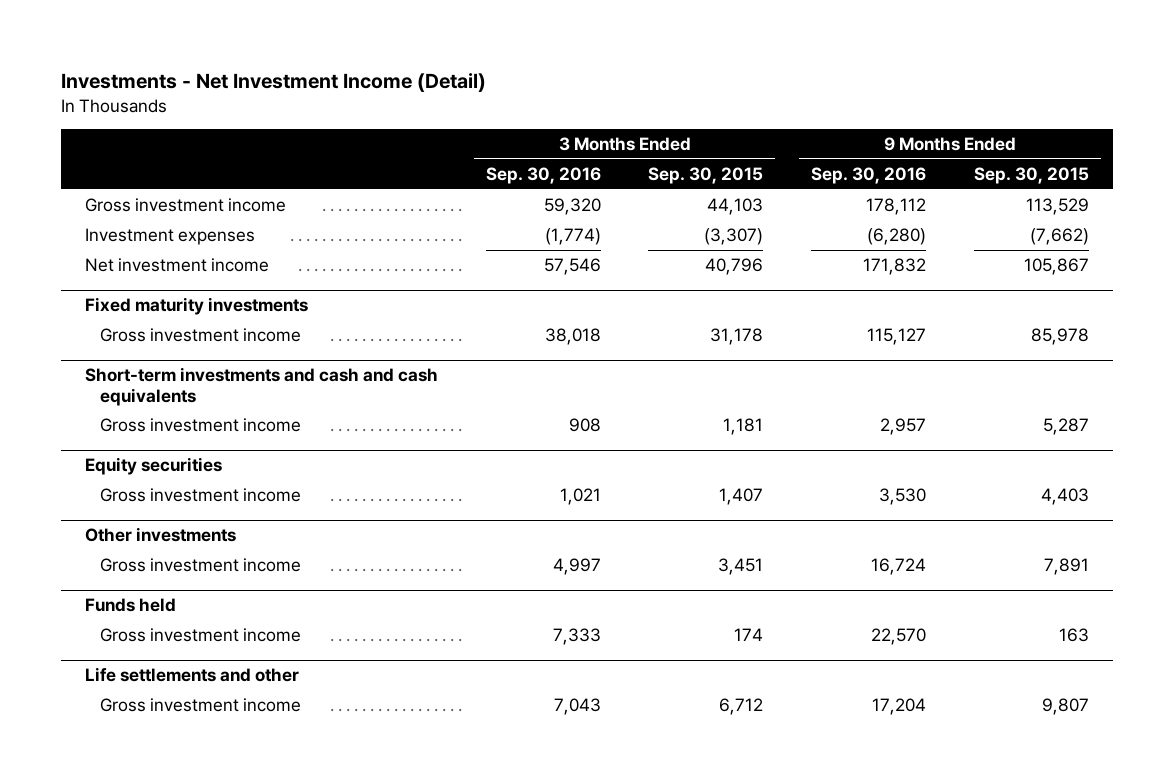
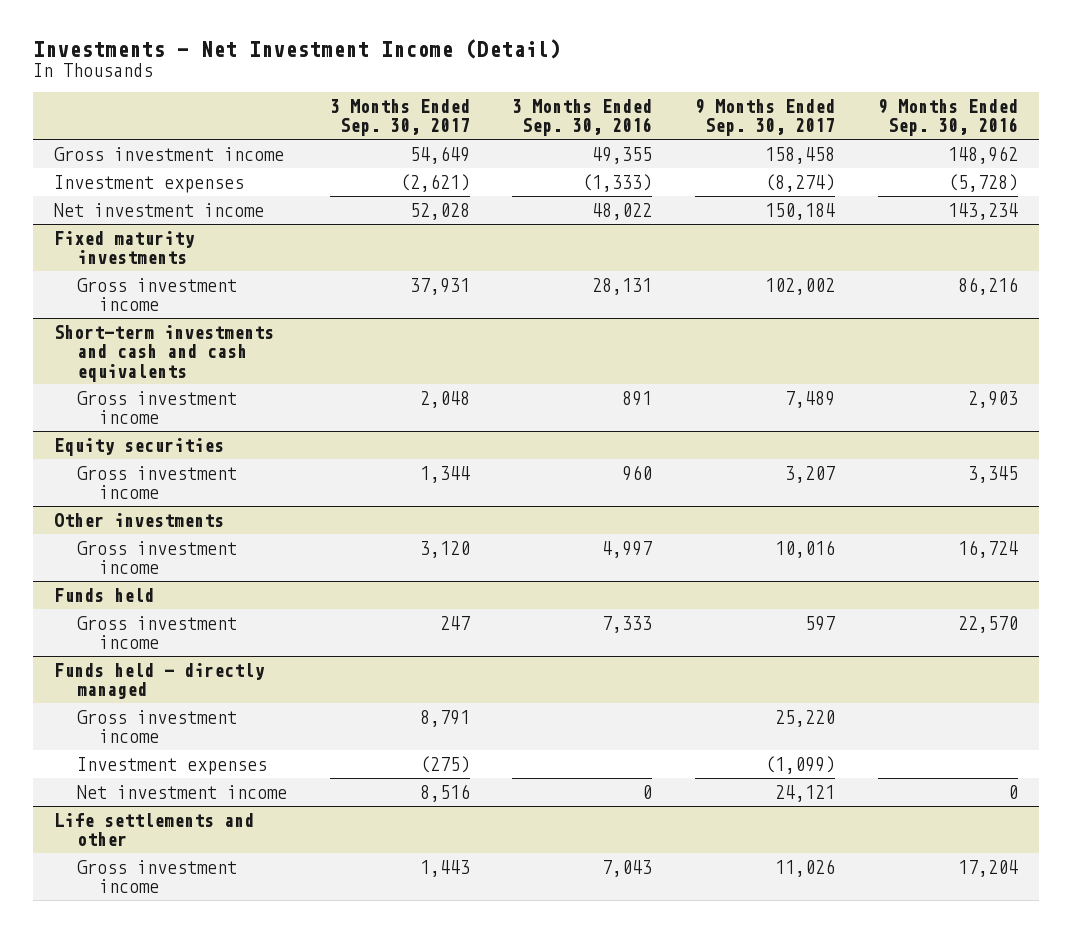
[648,167,764,185] Sep. 30, 2015 -> none
[974,167,1090,185] Sep. 30, 2015 -> none
none -> [329,99,470,137] 3 Months Ended Sep. 30, 2017
none -> [695,99,836,137] 9 Months Ended Sep. 30, 2017
[543,198,601,216] 59,320 -> [592,146,653,164] 49,355
[866,198,927,216] 178,112 -> [947,145,1018,164] 148,962
[544,228,601,246] (1,774) -> [582,173,653,192] (1,333)
[867,228,927,246] (6,280) -> [947,173,1018,192] (5,728)
[543,258,601,276] 57,546 -> [592,202,653,220] 48,022
[863,258,927,276] 171,832 -> [947,202,1018,220] 143,234
[544,328,601,346] 38,018 -> [592,277,653,295] 28,131
[867,328,927,346] 115,127 -> [957,276,1018,295] 86,216
[568,418,601,433] 908 -> [622,390,653,406] 891
[880,418,927,436] 2,957 -> [967,390,1018,408] 2,903
[559,488,601,506] 1,021 -> [622,464,653,481] 960
[879,488,927,506] 3,530 -> [967,465,1018,483] 3,345
none -> [54,662,266,700] Funds held - directly managed
none -> [76,709,237,744] Gross investment income
none -> [76,756,267,775] Investment expenses
none -> [76,784,287,799] Net investment income

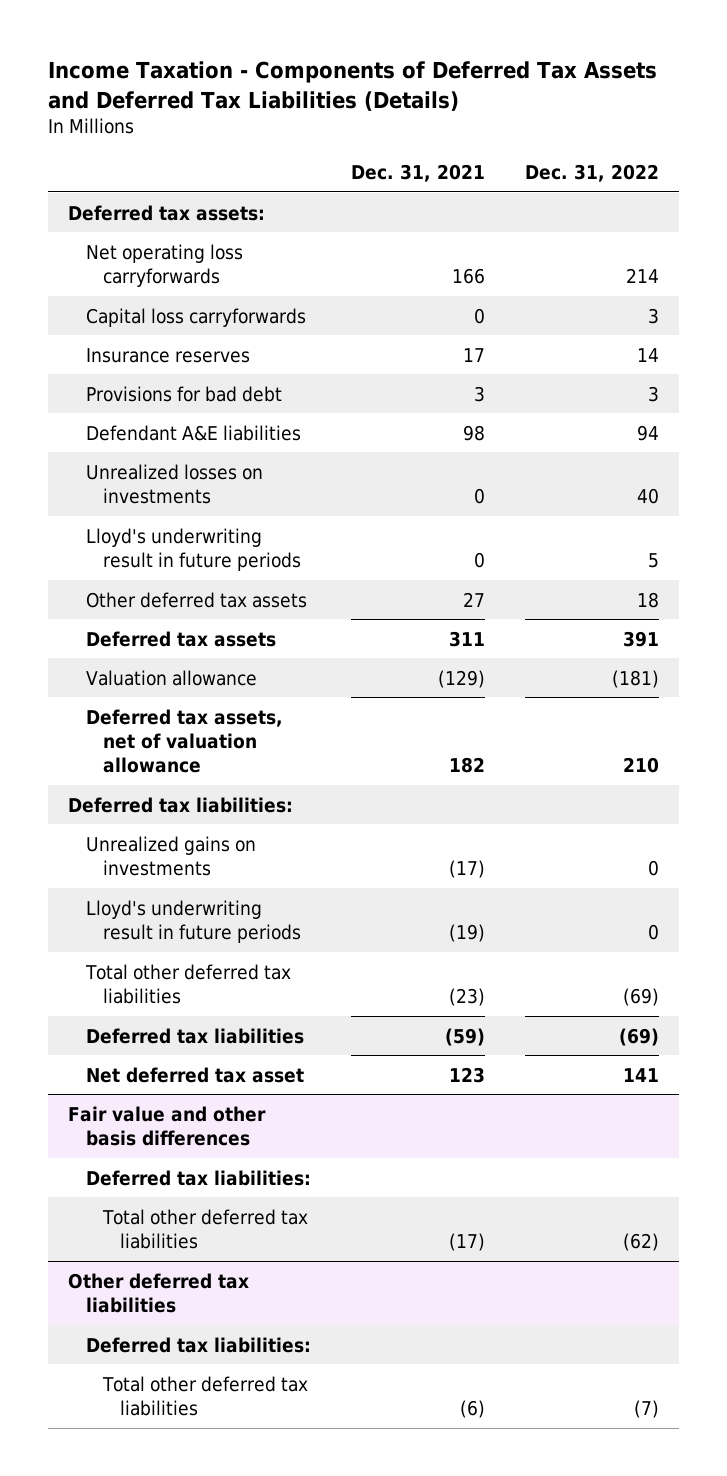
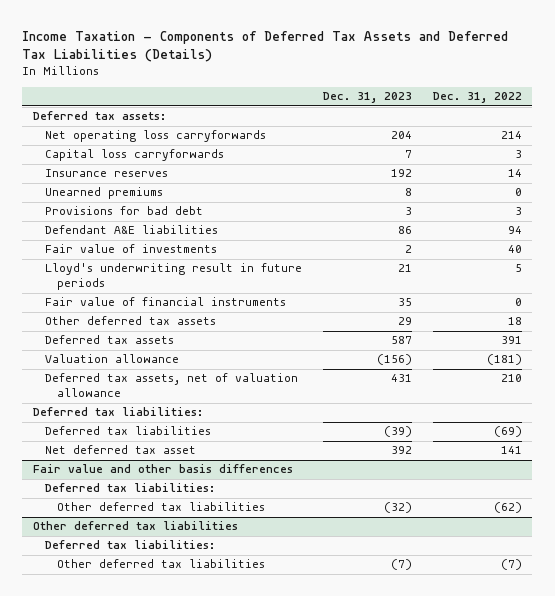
[350,164,485,183] Dec. 31, 2021 -> none
none -> [322,92,412,104] Dec. 31, 2023
none -> [44,187,163,200] Unearned premiums
[85,463,263,504] Unrealized losses on investments -> [44,244,217,254] Fair value of investments
none -> [44,297,286,307] Fair value of financial instruments
[85,835,256,876] Unrealized gains on investments -> none
[85,899,302,943] Lloyd's underwriting result in future periods -> none
[84,963,291,1004] Total other deferred tax liabilities -> none
[102,1208,309,1249] Total other deferred tax liabilities -> [56,502,265,512] Other deferred tax liabilities
[102,1375,309,1416] Total other deferred tax liabilities -> [56,559,265,569] Other deferred tax liabilities

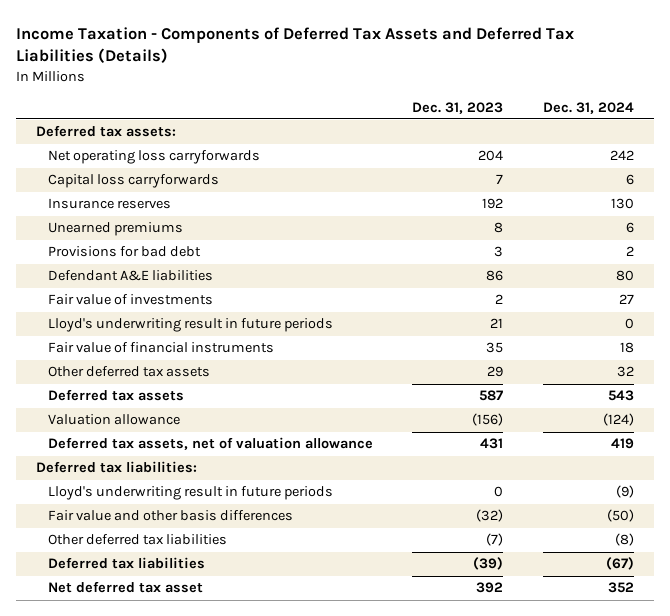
[432,92,522,104] Dec. 31, 2022 -> none
none -> [543,101,635,114] Dec. 31, 2024
none -> [47,486,333,501] Lloyd's underwriting result in future periods
none -> [47,510,293,522] Fair value and other basis differences
none -> [47,534,227,546] Other deferred tax liabilities
[32,464,293,474] Fair value and other basis differences -> none
[44,483,215,493] Deferred tax liabilities: -> none
[56,502,265,512] Other deferred tax liabilities -> none
[32,521,238,531] Other deferred tax liabilities -> none
[44,540,215,550] Deferred tax liabilities: -> none
[56,559,265,569] Other deferred tax liabilities -> none

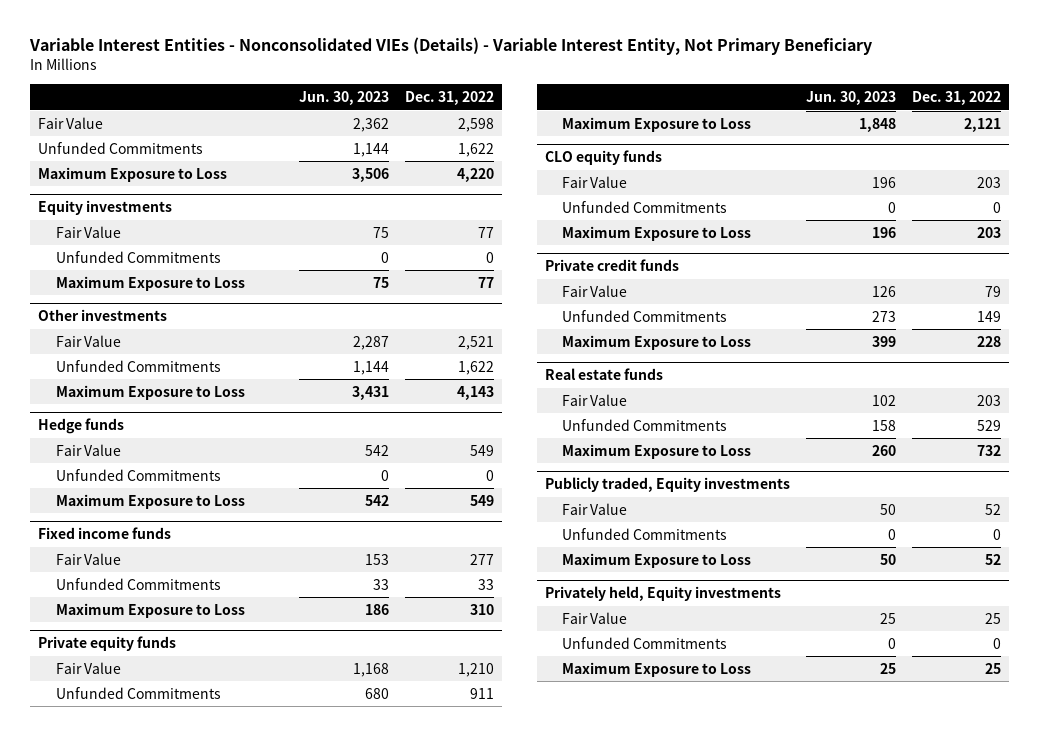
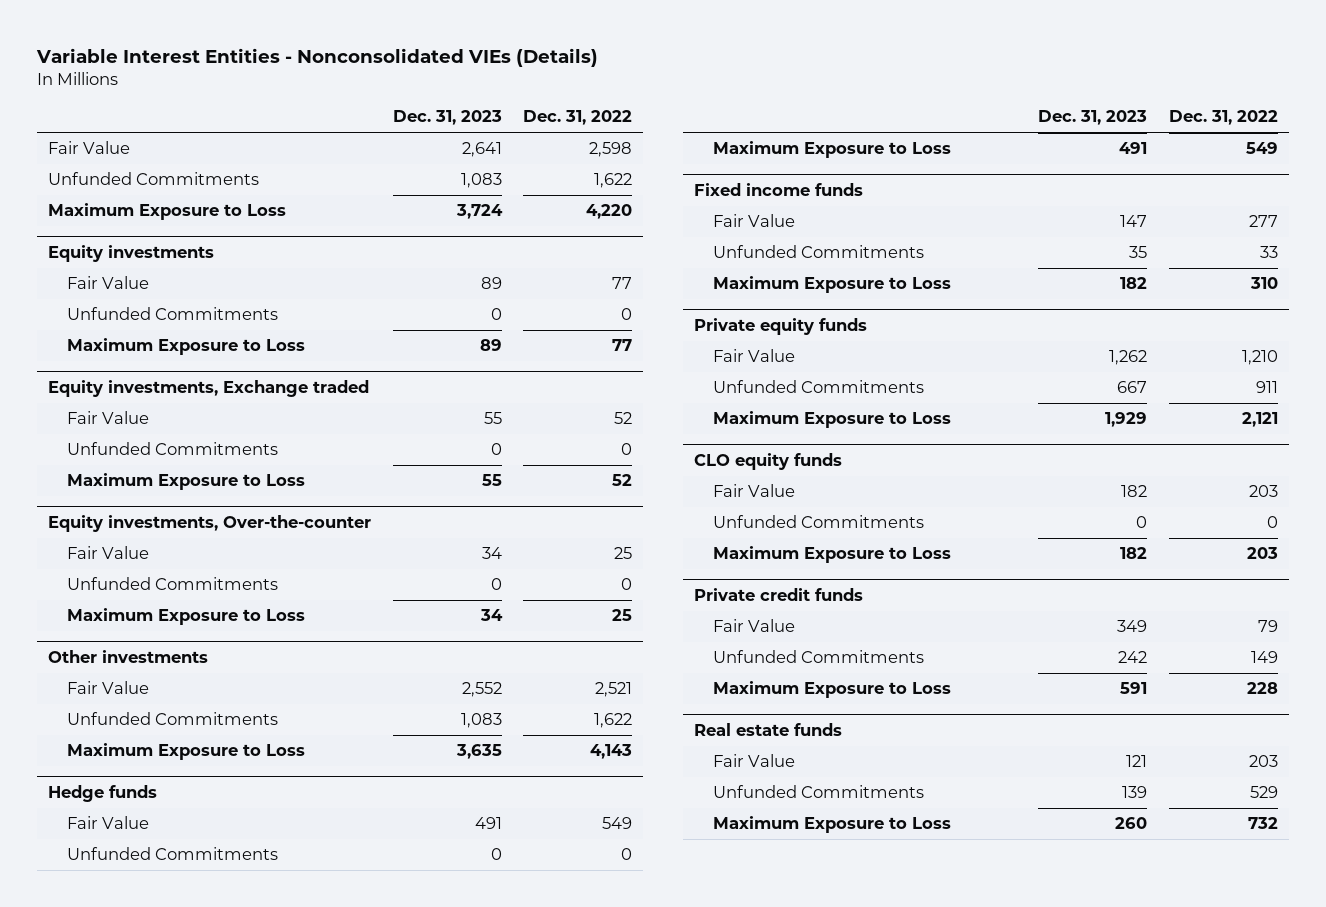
[28,37,872,56] Variable Interest Entities - Nonconsolidated VIEs (Details) - Variable Interest Entity, Not Primary Beneficiary -> [36,47,599,67] Variable Interest Entities - Nonconsolidated VIEs (Details)
[298,90,389,105] Jun. 30, 2023 -> none
none -> [392,110,502,126] Dec. 31, 2023
none -> [48,379,370,397] Equity investments, Exchange traded
none -> [67,411,150,425] Fair Value
none -> [67,442,279,456] Unfunded Commitments
none -> [67,473,306,491] Maximum Exposure to Loss
none -> [48,514,372,532] Equity investments, Over-the-counter
none -> [67,546,150,560] Fair Value
none -> [67,577,279,591] Unfunded Commitments
none -> [67,608,306,626] Maximum Exposure to Loss
[544,477,790,493] Publicly traded, Equity investments -> none
[562,502,628,515] Fair Value -> none
[562,527,728,540] Unfunded Commitments -> none
[562,552,752,568] Maximum Exposure to Loss -> none
[544,586,781,602] Privately held, Equity investments -> none
[562,611,628,624] Fair Value -> none
[562,636,728,649] Unfunded Commitments -> none
[562,661,752,677] Maximum Exposure to Loss -> none

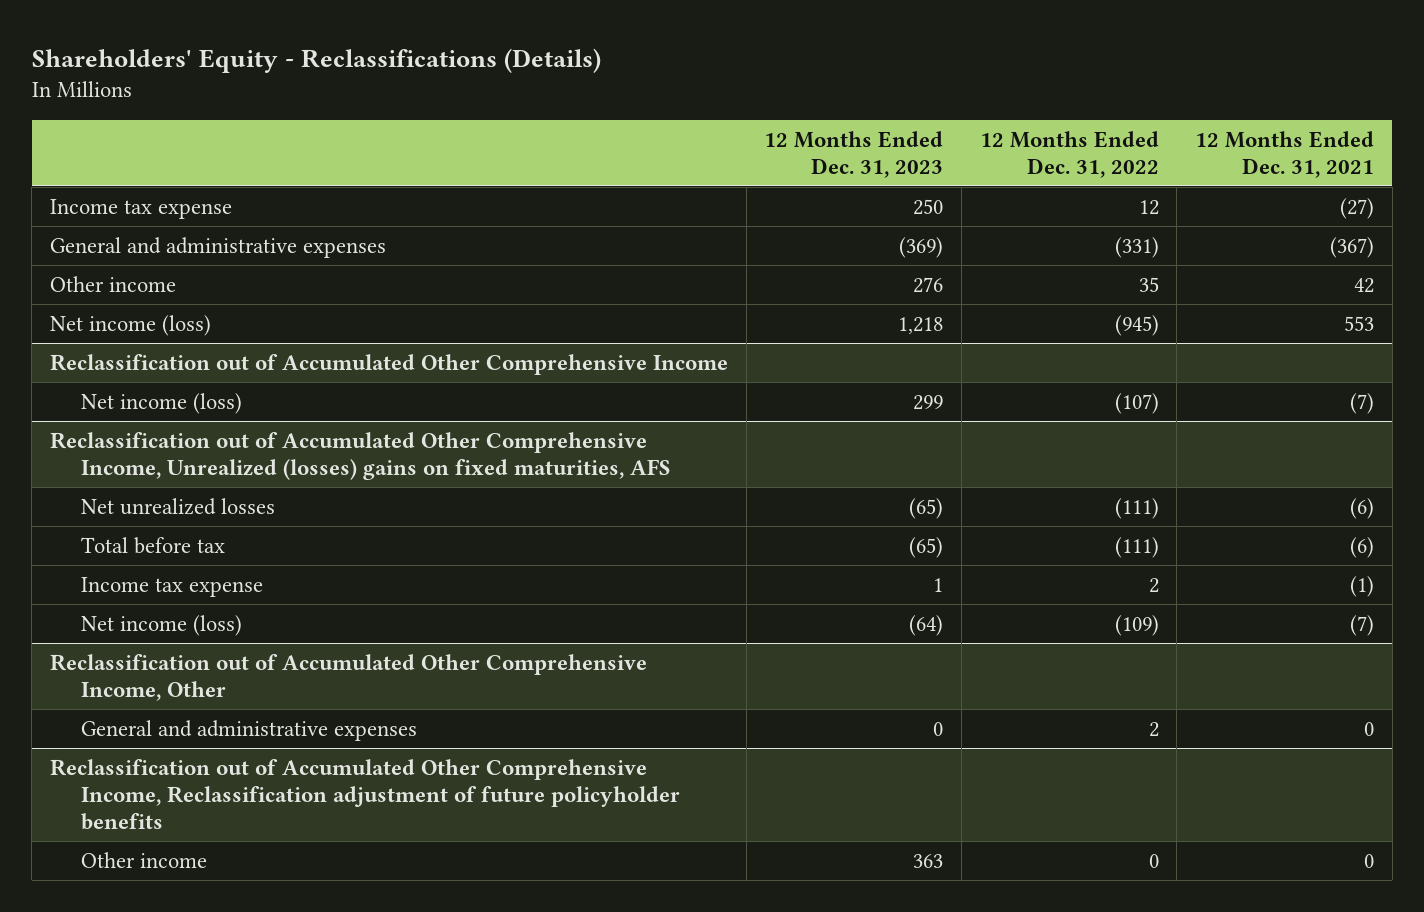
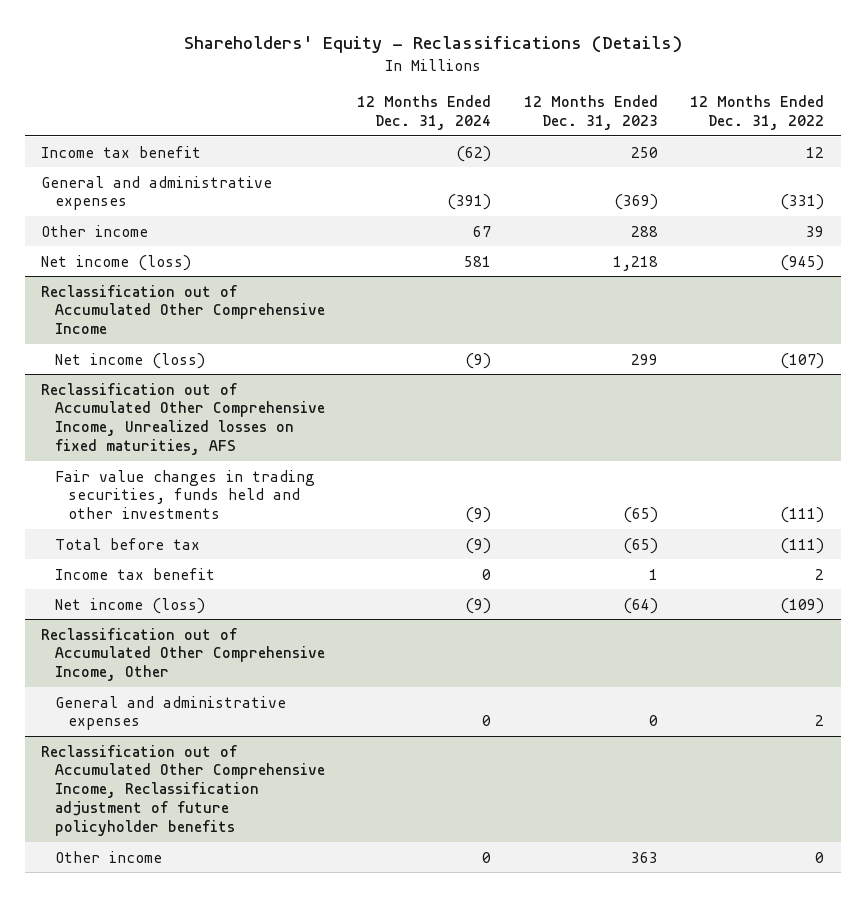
[1195,130,1375,178] 12 Months Ended Dec. 31, 2021 -> none
none -> [357,94,492,130] 12 Months Ended Dec. 31, 2024
[49,198,232,219] Income tax expense -> [41,145,202,158] Income tax benefit
[913,276,944,293] 276 -> [630,225,658,237] 288
[1138,276,1159,292] 35 -> [806,225,825,237] 39
[49,431,670,480] Reclassification out of Accumulated Other Comprehensive Income, Unrealized (losses) gains on fixed maturities, AFS -> [41,382,325,456] Reclassification out of Accumulated Other Comprehensive Income, Unrealized losses on fixed maturities, AFS
[80,497,275,515] Net unrealized losses -> [54,469,315,520] Fair value changes in trading securities, funds held and other investments
[80,576,263,597] Income tax expense -> [54,567,215,580] Income tax benefit

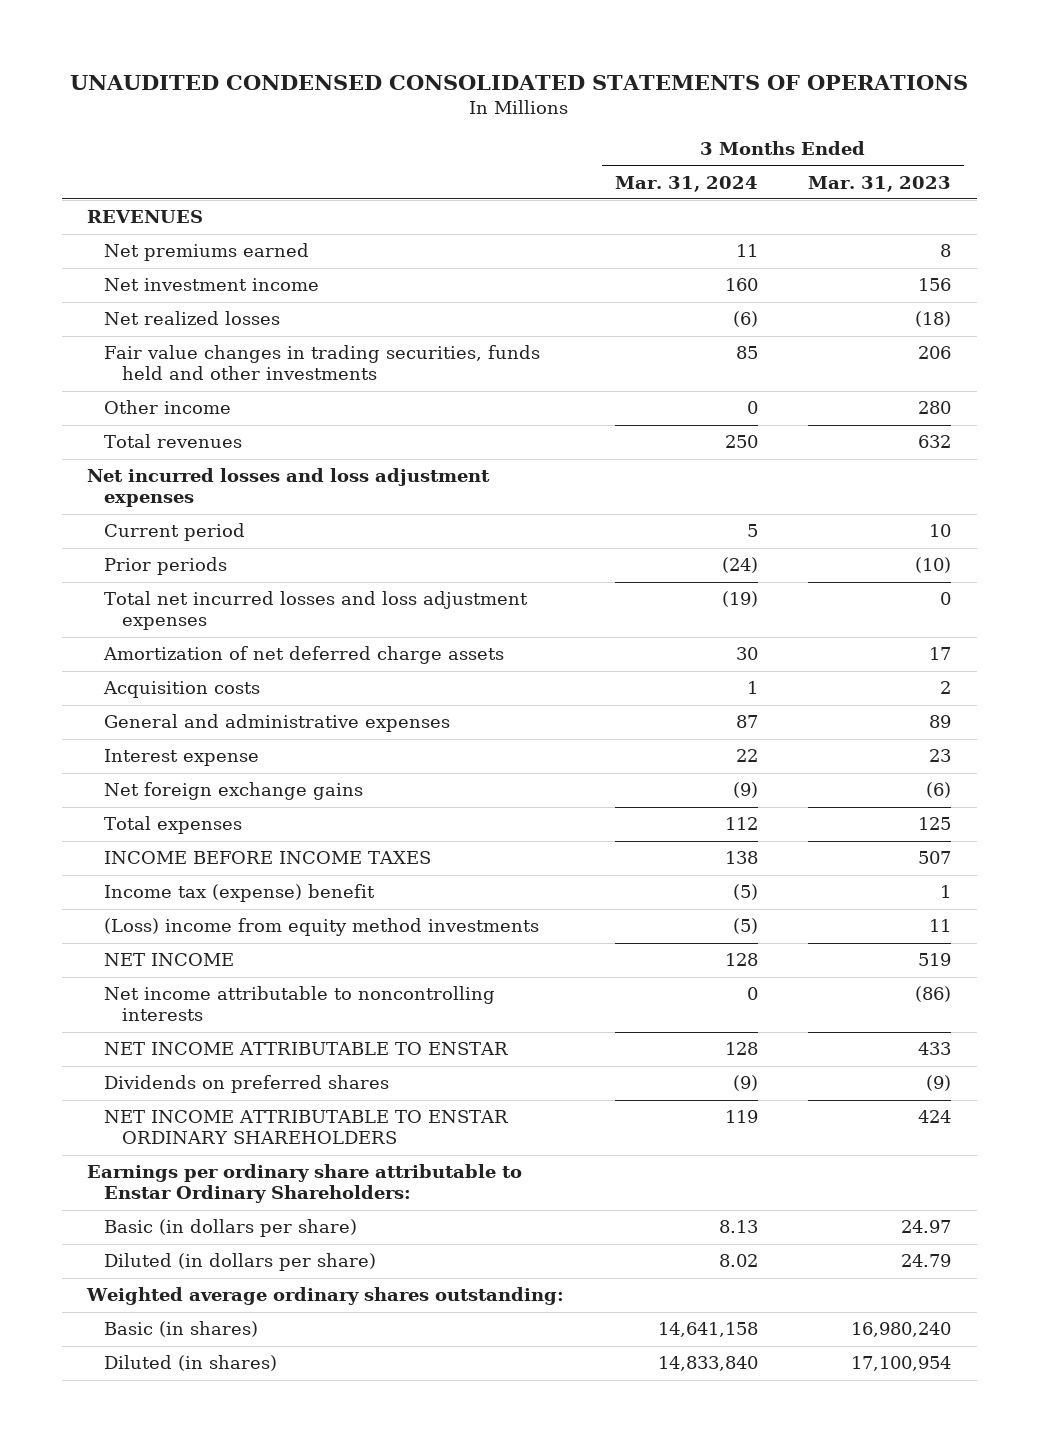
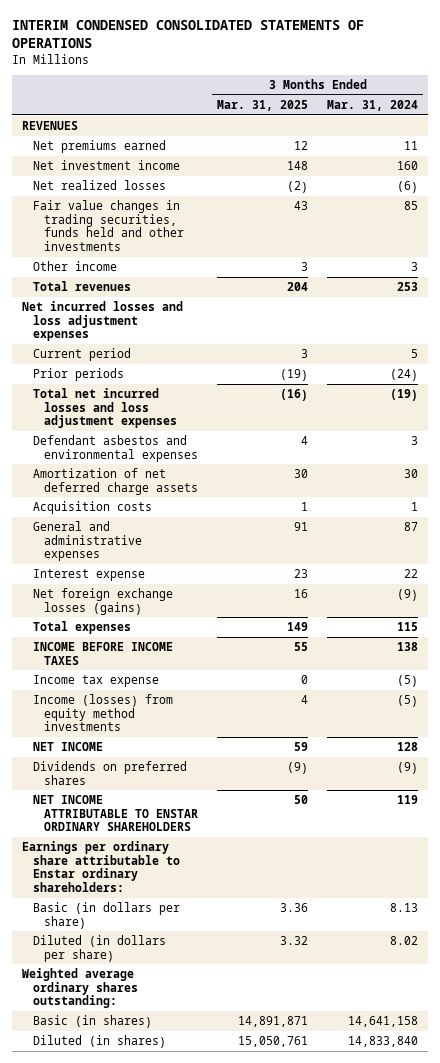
[70,74,969,90] UNAUDITED CONDENSED CONSOLIDATED STATEMENTS OF OPERATIONS -> [12,19,365,48] INTERIM CONDENSED CONSOLIDATED STATEMENTS OF OPERATIONS
[808,175,952,192] Mar. 31, 2023 -> none
none -> [217,100,309,112] Mar. 31, 2025
[746,401,758,415] 0 -> [411,262,419,272] 3
[724,435,758,449] 250 -> [397,282,419,292] 253
none -> [32,435,199,462] Defendant asbestos and environmental expenses
[104,782,364,801] Net foreign exchange gains -> [32,588,173,615] Net foreign exchange losses (gains)
[724,817,758,831] 112 -> [397,622,419,632] 115
[104,884,376,903] Income tax (expense) benefit -> [32,675,159,688] Income tax expense
[104,918,540,937] (Loss) income from equity method investments -> [32,694,173,732] Income (losses) from equity method investments
[104,986,496,1022] Net income attributable to noncontrolling interests -> none
[104,1042,509,1056] NET INCOME ATTRIBUTABLE TO ENSTAR -> none
[87,1164,523,1204] Earnings per ordinary share attributable to Enstar Ordinary Shareholders: -> [21,841,180,892] Earnings per ordinary share attributable to Enstar ordinary shareholders:

